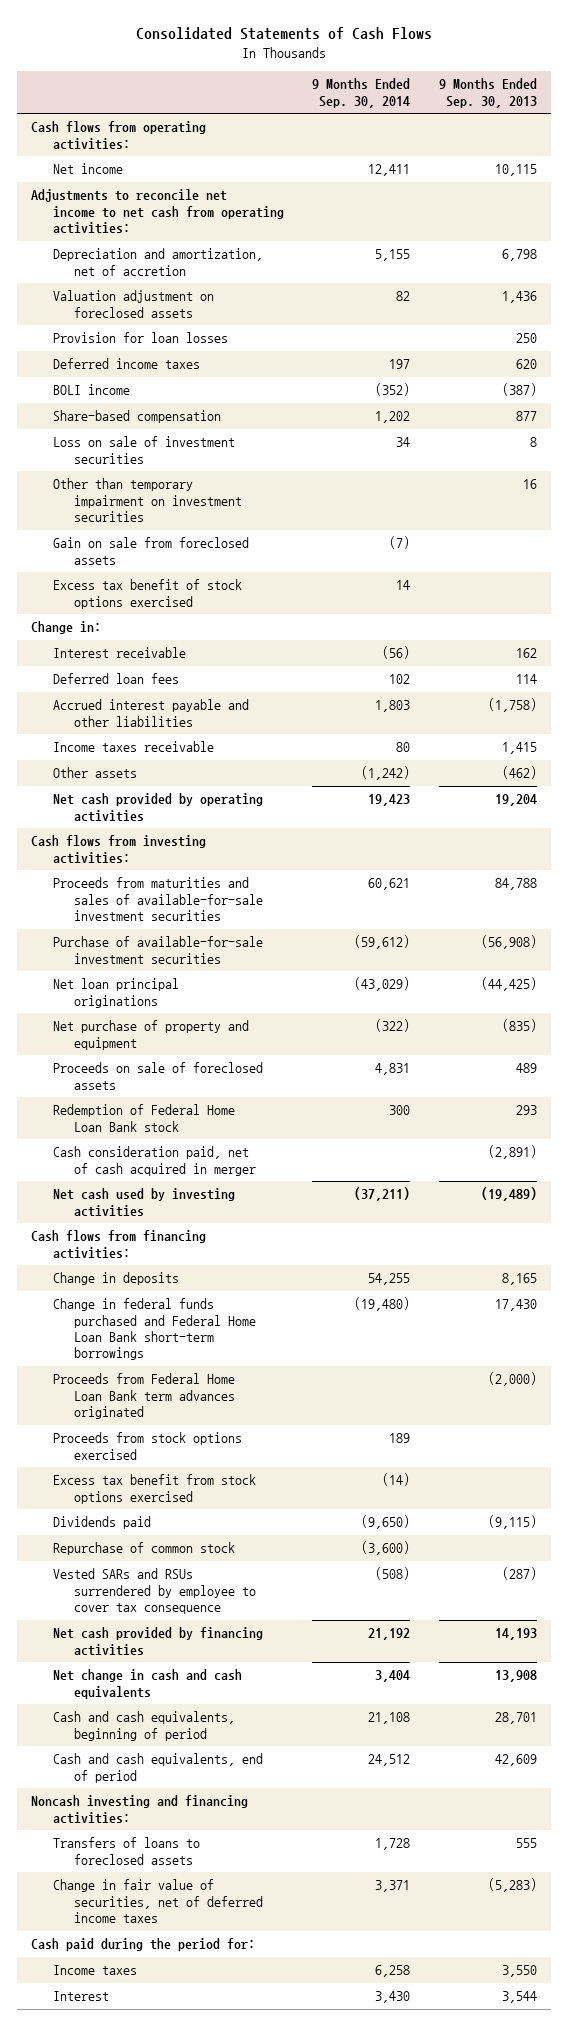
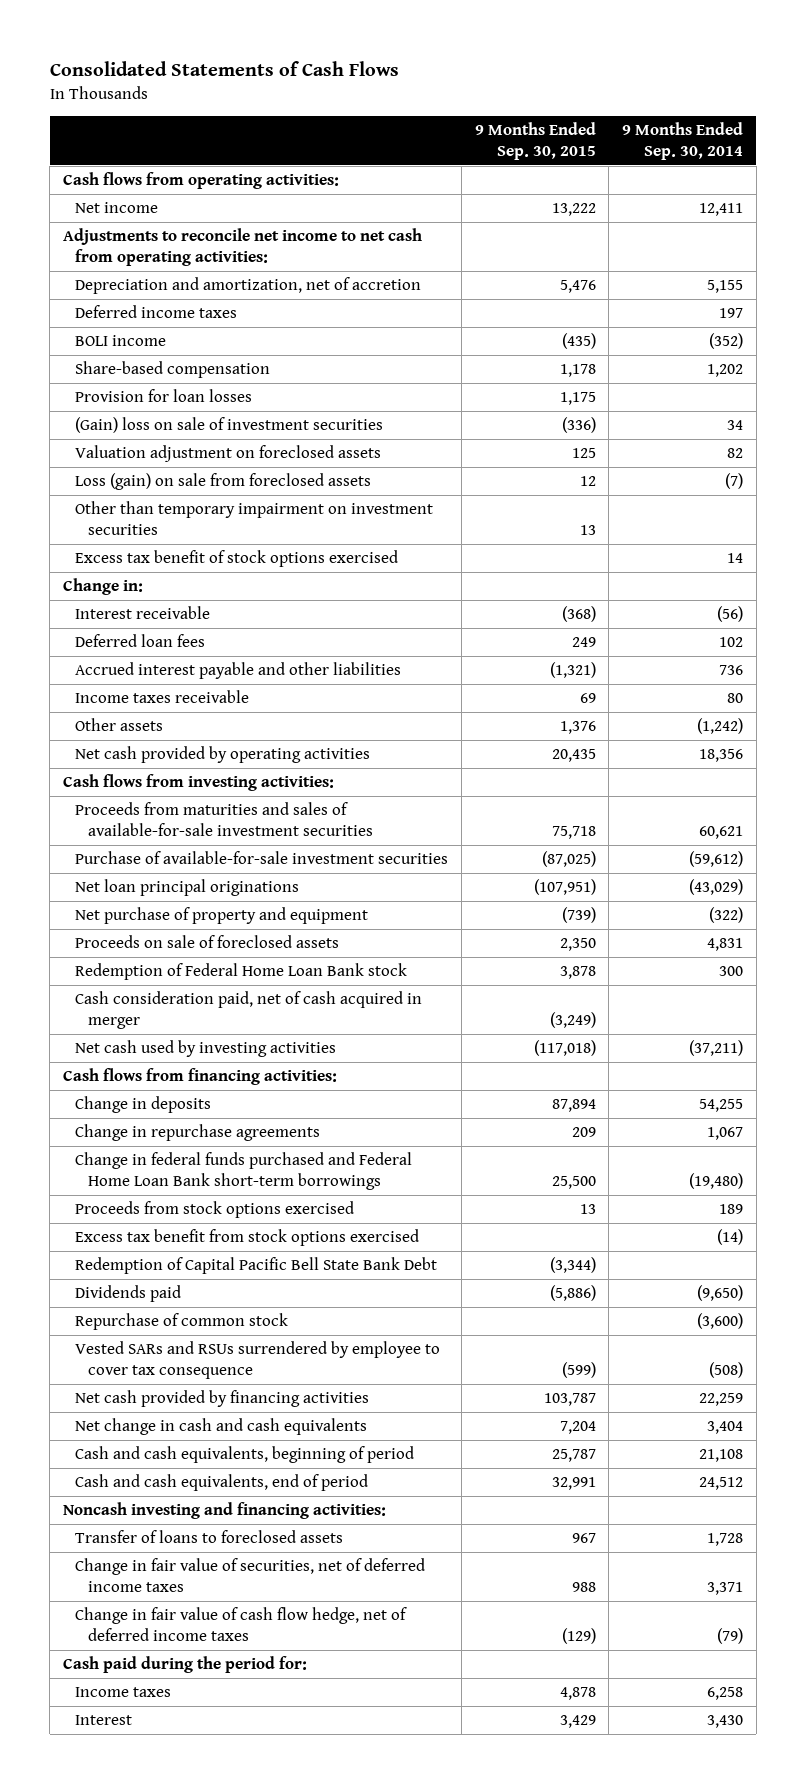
[438,78,537,108] 9 Months Ended Sep. 30, 2013 -> none
none -> [474,121,596,161] 9 Months Ended Sep. 30, 2015
[52,332,228,344] Provision for loan losses -> [75,389,253,403] Provision for loan losses
[52,436,235,464] Loss on sale of investment securities -> [75,417,384,434] (Gain) loss on sale of investment securities
[52,290,214,318] Valuation adjustment on foreclosed assets -> [75,445,382,463] Valuation adjustment on foreclosed assets
none -> [75,473,372,491] Loss (gain) on sale from foreclosed assets
[52,537,249,565] Gain on sale from foreclosed assets -> none
[375,700,411,713] 1,803 -> [719,665,744,676] 736
[368,794,411,807] 19,423 -> [699,749,744,763] 18,356
none -> [75,1124,321,1142] Change in repurchase agreements
[52,1373,236,1420] Proceeds from Federal Home Loan Bank term advances originated -> none
none -> [75,1257,438,1275] Redemption of Capital Pacific Bell State Bank Debt
[368,1628,411,1641] 21,192 -> [699,1393,744,1407] 22,259
[52,1837,200,1865] Transfers of loans to foreclosed assets -> [75,1530,344,1544] Transfer of loans to foreclosed assets
none -> [75,1607,408,1642] Change in fair value of cash flow hedge, net of deferred income taxes

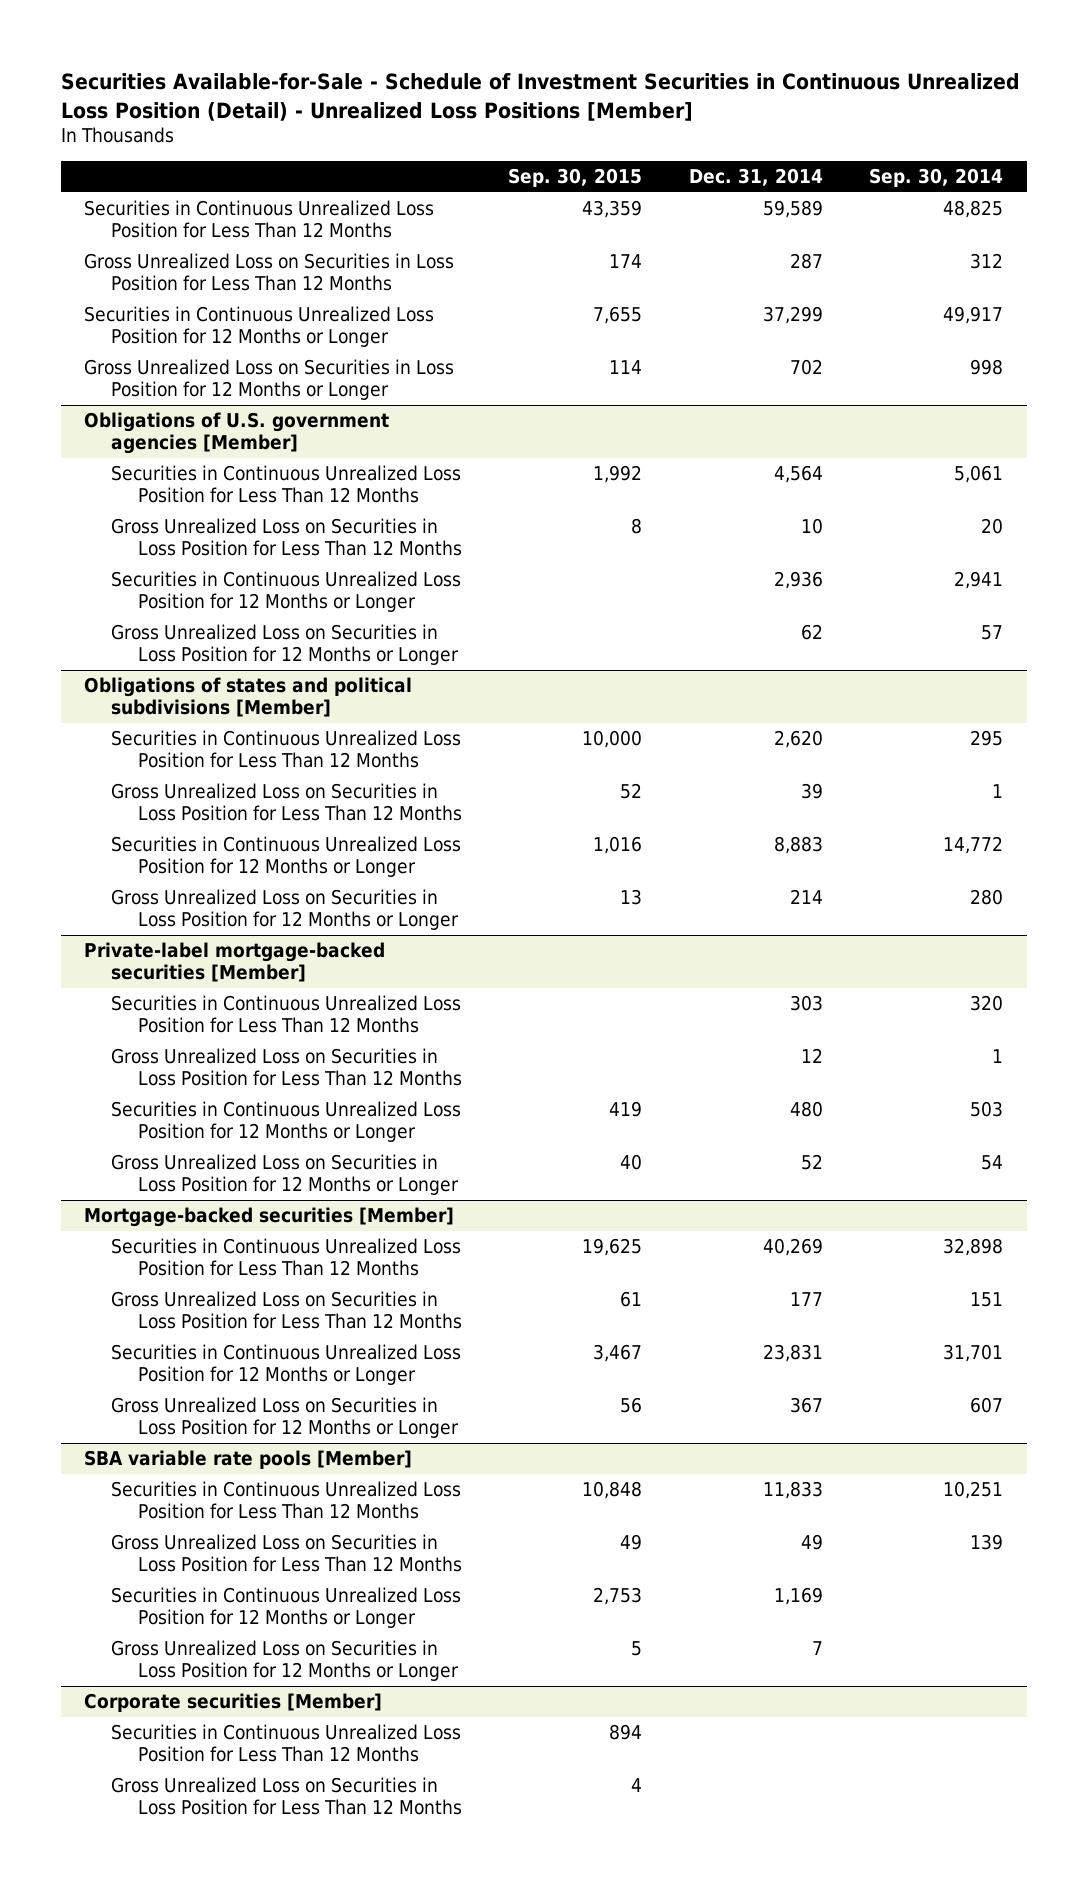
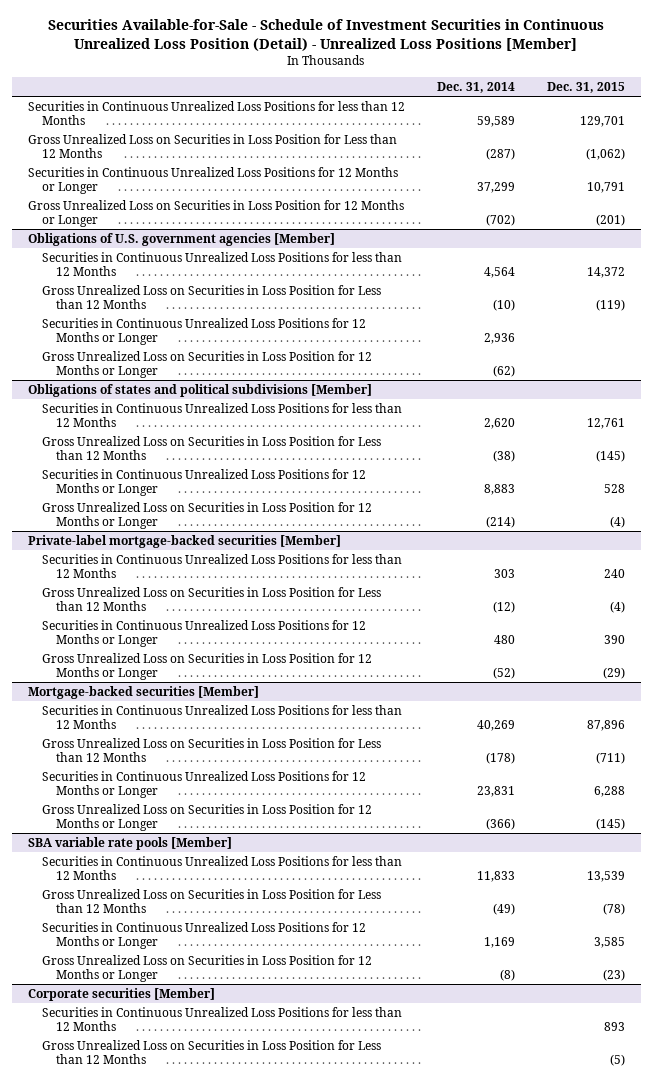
[508,168,643,188] Sep. 30, 2015 -> none
[869,168,1004,188] Sep. 30, 2014 -> none
none -> [546,82,625,94] Dec. 31, 2015
[84,200,435,239] Securities in Continuous Unrealized Loss Position for Less Than 12 Months -> [27,100,405,126] Securities in Continuous Unrealized Loss Positions for less than 12 Months
[84,253,455,292] Gross Unrealized Loss on Securities in Loss Position for Less Than 12 Months -> [27,133,397,159] Gross Unrealized Loss on Securities in Loss Position for Less than 12 Months
[789,253,823,270] 287 -> [485,148,515,161] (287)
[84,306,435,348] Securities in Continuous Unrealized Loss Position for 12 Months or Longer -> [27,166,398,195] Securities in Continuous Unrealized Loss Positions for 12 Months or Longer
[789,359,823,376] 702 -> [485,214,515,227] (702)
[110,465,461,504] Securities in Continuous Unrealized Loss Position for Less Than 12 Months -> [41,251,402,277] Securities in Continuous Unrealized Loss Positions for less than 12 Months
[110,518,462,557] Gross Unrealized Loss on Securities in Loss Position for Less Than 12 Months -> [41,284,381,310] Gross Unrealized Loss on Securities in Loss Position for Less than 12 Months
[800,518,823,535] 10 -> [492,299,515,312] (10)
[110,571,461,613] Securities in Continuous Unrealized Loss Position for 12 Months or Longer -> [41,317,366,346] Securities in Continuous Unrealized Loss Positions for 12 Months or Longer
[800,624,823,641] 62 -> [492,365,515,378] (62)
[110,730,461,769] Securities in Continuous Unrealized Loss Position for Less Than 12 Months -> [41,402,402,428] Securities in Continuous Unrealized Loss Positions for less than 12 Months
[110,783,462,822] Gross Unrealized Loss on Securities in Loss Position for Less Than 12 Months -> [41,435,381,461] Gross Unrealized Loss on Securities in Loss Position for Less than 12 Months
[800,783,823,800] 39 -> [492,450,515,463] (38)
[110,836,461,878] Securities in Continuous Unrealized Loss Position for 12 Months or Longer -> [41,468,366,497] Securities in Continuous Unrealized Loss Positions for 12 Months or Longer
[789,889,823,905] 214 -> [485,516,515,529] (214)
[110,995,461,1034] Securities in Continuous Unrealized Loss Position for Less Than 12 Months -> [41,553,402,579] Securities in Continuous Unrealized Loss Positions for less than 12 Months
[110,1048,462,1087] Gross Unrealized Loss on Securities in Loss Position for Less Than 12 Months -> [41,586,381,612] Gross Unrealized Loss on Securities in Loss Position for Less than 12 Months
[800,1048,823,1064] 12 -> [492,601,515,614] (12)
[110,1101,461,1143] Securities in Continuous Unrealized Loss Position for 12 Months or Longer -> [41,619,366,648] Securities in Continuous Unrealized Loss Positions for 12 Months or Longer
[800,1154,823,1171] 52 -> [492,667,515,680] (52)
[110,1238,461,1277] Securities in Continuous Unrealized Loss Position for Less Than 12 Months -> [41,704,402,730] Securities in Continuous Unrealized Loss Positions for less than 12 Months
[110,1291,462,1330] Gross Unrealized Loss on Securities in Loss Position for Less Than 12 Months -> [41,737,381,763] Gross Unrealized Loss on Securities in Loss Position for Less than 12 Months
[789,1292,823,1307] 177 -> [485,752,515,765] (178)
[110,1344,461,1386] Securities in Continuous Unrealized Loss Position for 12 Months or Longer -> [41,770,366,799] Securities in Continuous Unrealized Loss Positions for 12 Months or Longer
[789,1397,823,1414] 367 -> [485,818,515,831] (366)
[110,1481,461,1520] Securities in Continuous Unrealized Loss Position for Less Than 12 Months -> [41,855,402,881] Securities in Continuous Unrealized Loss Positions for less than 12 Months
[110,1534,462,1573] Gross Unrealized Loss on Securities in Loss Position for Less Than 12 Months -> [41,888,381,914] Gross Unrealized Loss on Securities in Loss Position for Less than 12 Months
[800,1534,823,1551] 49 -> [492,903,515,916] (49)
[110,1587,461,1629] Securities in Continuous Unrealized Loss Position for 12 Months or Longer -> [41,921,366,950] Securities in Continuous Unrealized Loss Positions for 12 Months or Longer
[811,1641,823,1656] 7 -> [499,969,515,982] (8)
[110,1724,461,1763] Securities in Continuous Unrealized Loss Position for Less Than 12 Months -> [41,1006,402,1032] Securities in Continuous Unrealized Loss Positions for less than 12 Months
[110,1777,462,1816] Gross Unrealized Loss on Securities in Loss Position for Less Than 12 Months -> [41,1039,381,1065] Gross Unrealized Loss on Securities in Loss Position for Less than 12 Months

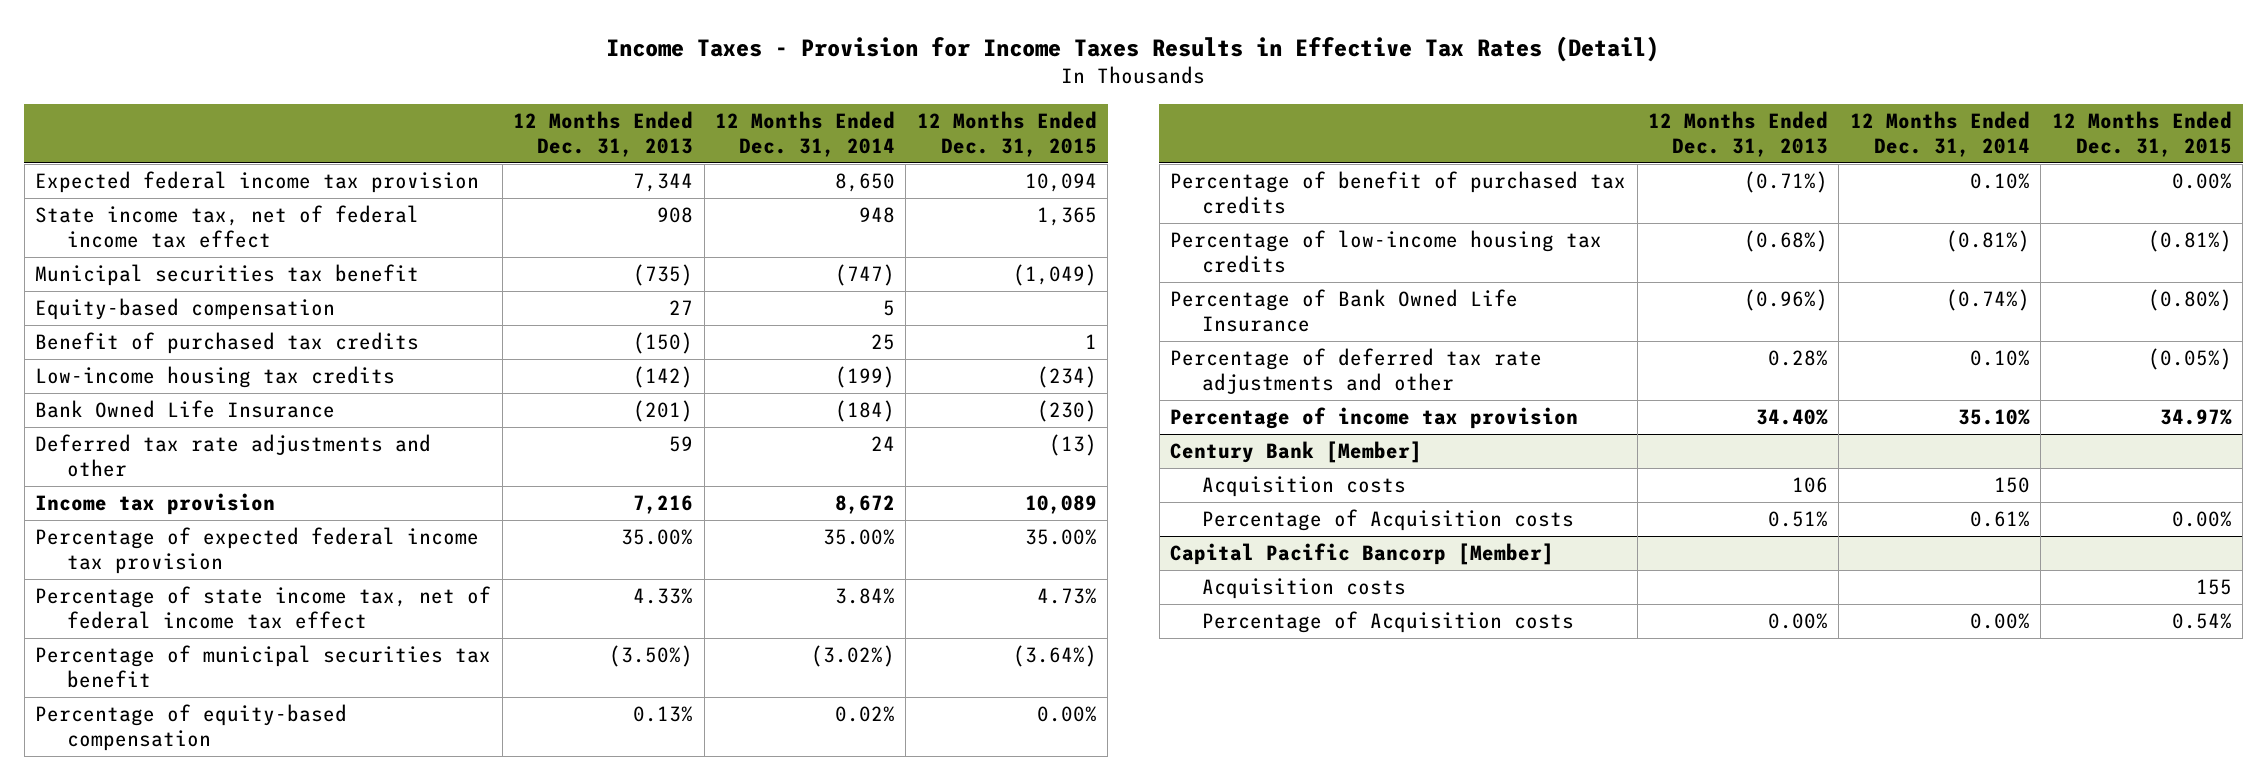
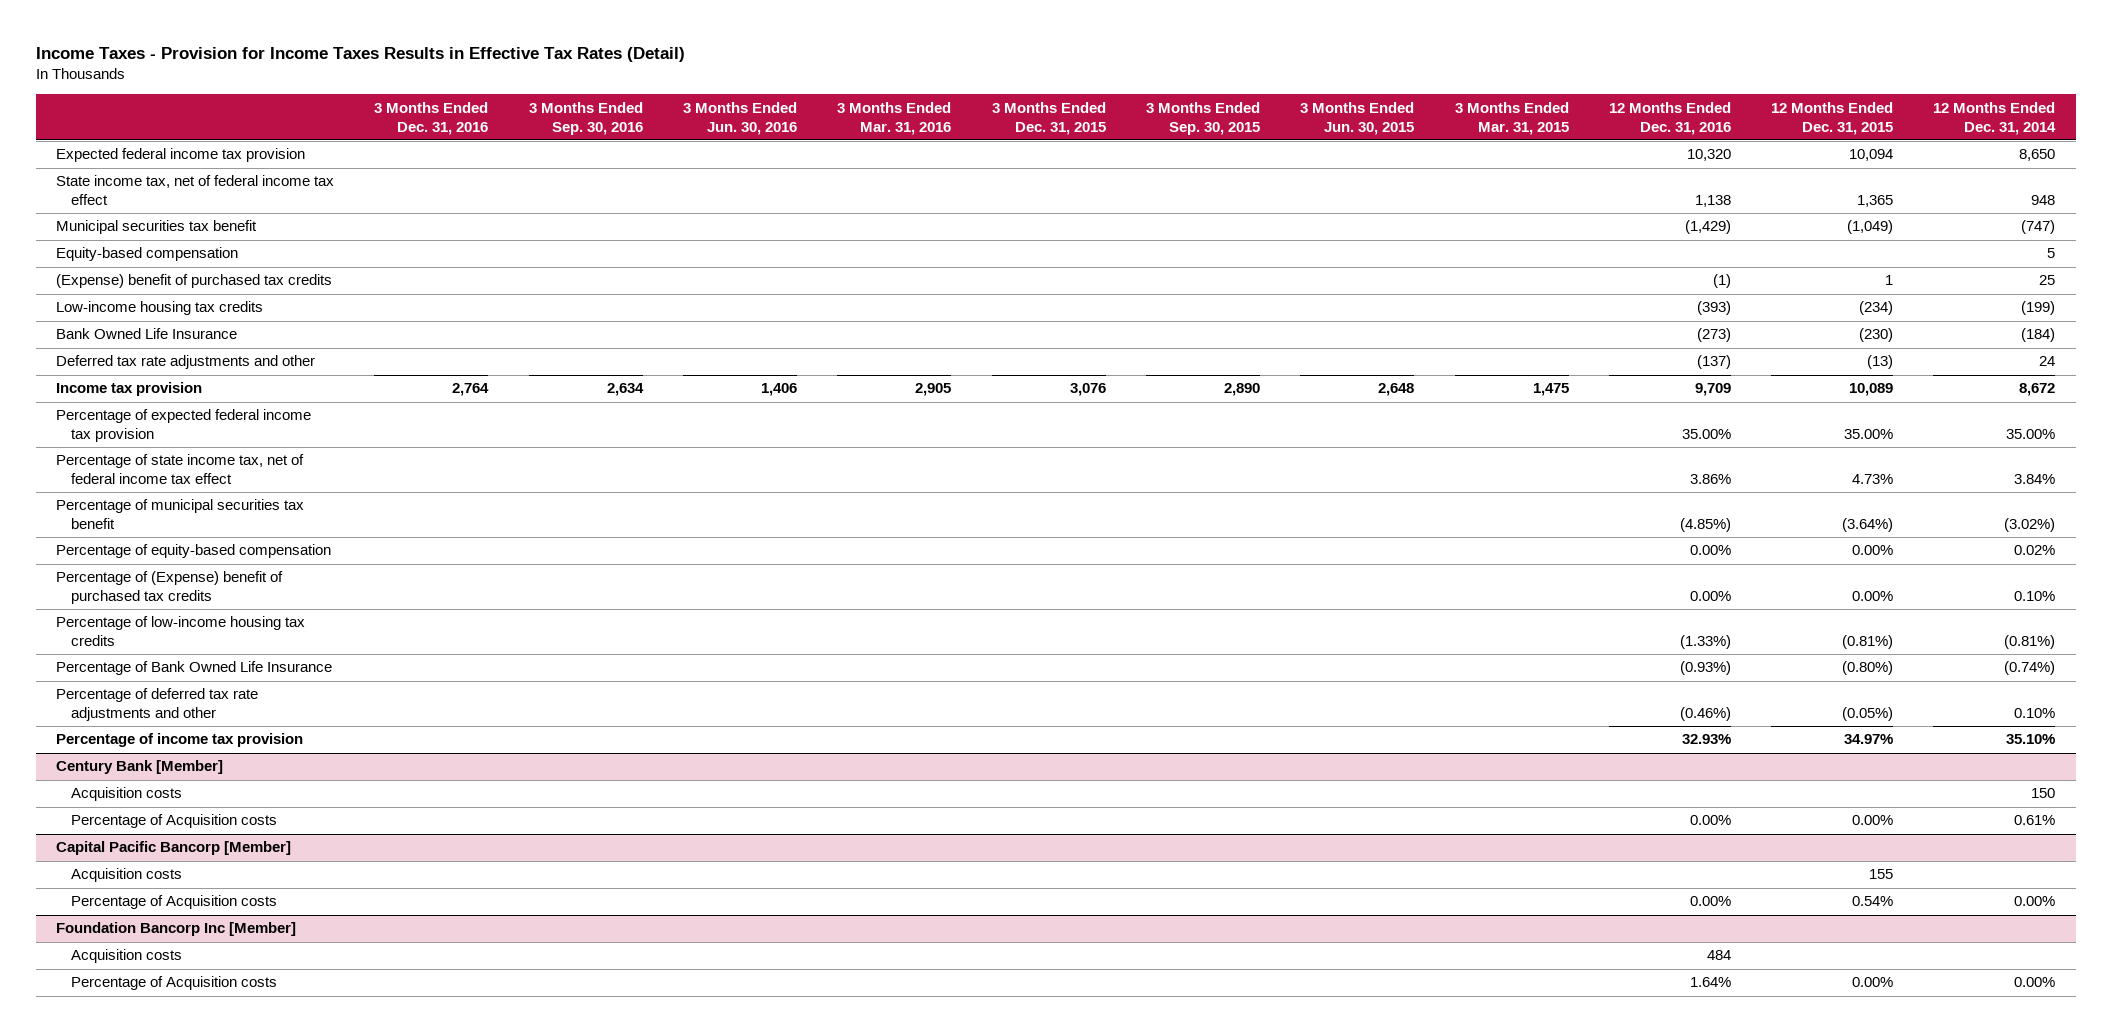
[513,110,694,157] 12 Months Ended Dec. 31, 2013 -> none
none -> [374,101,489,135] 3 Months Ended Dec. 31, 2016
none -> [528,101,643,135] 3 Months Ended Sep. 30, 2016
none -> [682,101,797,135] 3 Months Ended Jun. 30, 2016
none -> [837,101,952,135] 3 Months Ended Mar. 31, 2016
none -> [991,101,1106,135] 3 Months Ended Dec. 31, 2015
none -> [1145,101,1260,135] 3 Months Ended Sep. 30, 2015
none -> [1300,101,1415,135] 3 Months Ended Jun. 30, 2015
none -> [1454,101,1569,135] 3 Months Ended Mar. 31, 2015
none -> [1608,101,1731,135] 12 Months Ended Dec. 31, 2016
[35,332,420,355] Benefit of purchased tax credits -> [55,274,332,289] (Expense) benefit of purchased tax credits
[1170,171,1627,215] Percentage of benefit of purchased tax credits -> [55,571,283,605] Percentage of (Expense) benefit of purchased tax credits
none -> [55,922,296,937] Foundation Bancorp Inc [Member]
none -> [71,949,183,964] Acquisition costs
none -> [71,976,278,991] Percentage of Acquisition costs

